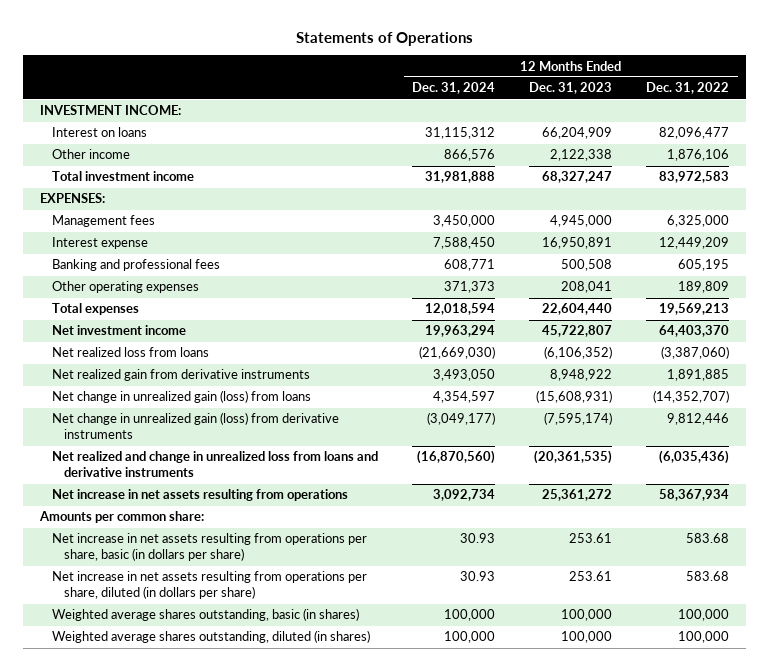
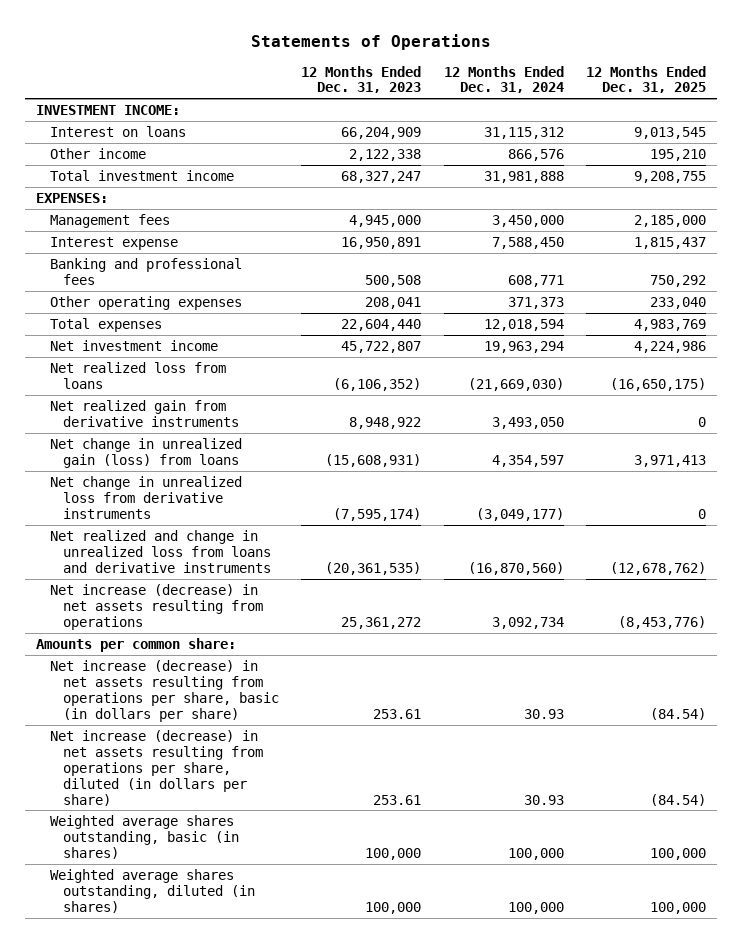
[646,82,730,95] Dec. 31, 2022 -> none
none -> [585,65,706,94] 12 Months Ended Dec. 31, 2025
[52,412,340,440] Net change in unrealized gain (loss) from derivative instruments -> [49,475,242,519] Net change in unrealized loss from derivative instruments
[52,489,349,502] Net increase in net assets resulting from operations -> [49,583,264,630] Net increase (decrease) in net assets resulting from operations
[52,533,368,562] Net increase in net assets resulting from operations per share, basic (in dollars per share) -> [49,659,280,722] Net increase (decrease) in net assets resulting from operations per share, basic (in dollars per share)
[52,571,368,600] Net increase in net assets resulting from operations per share, diluted (in dollars per share) -> [49,729,264,806] Net increase (decrease) in net assets resulting from operations per share, diluted (in dollars per share)

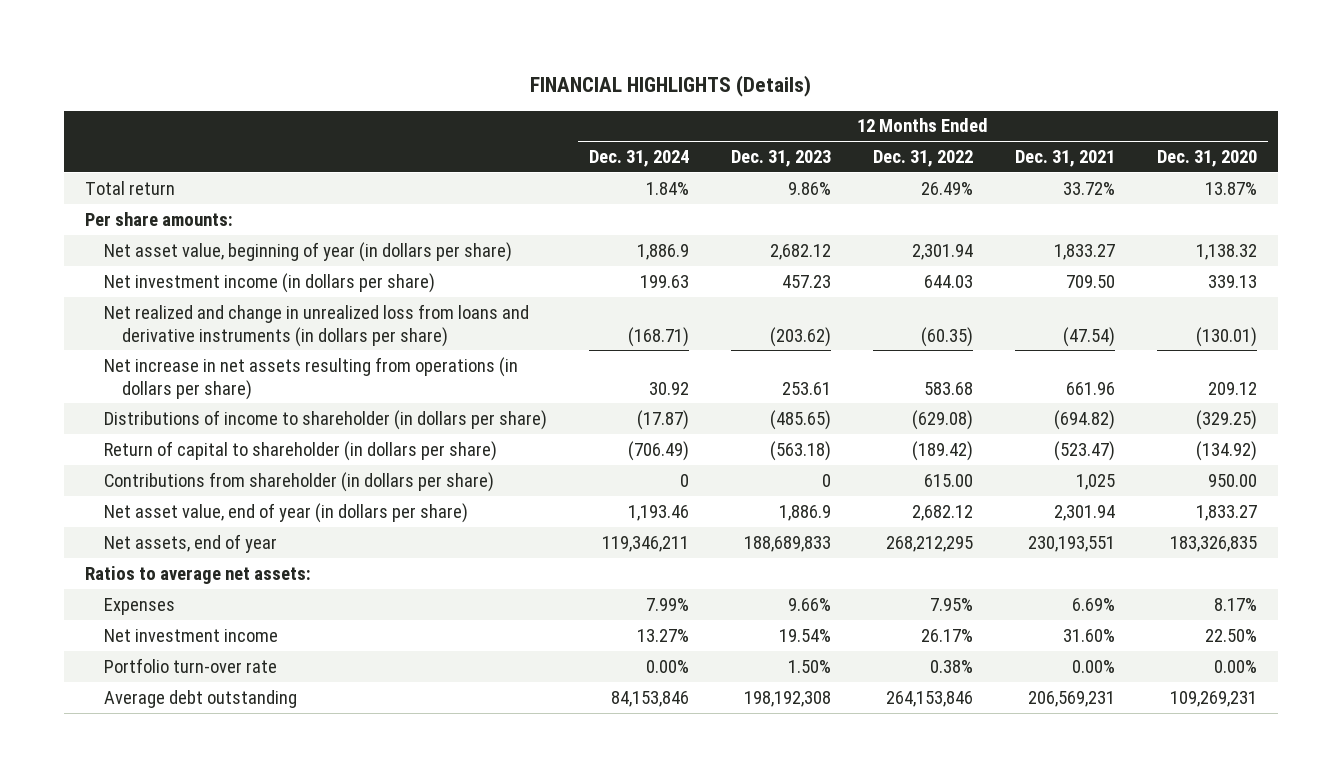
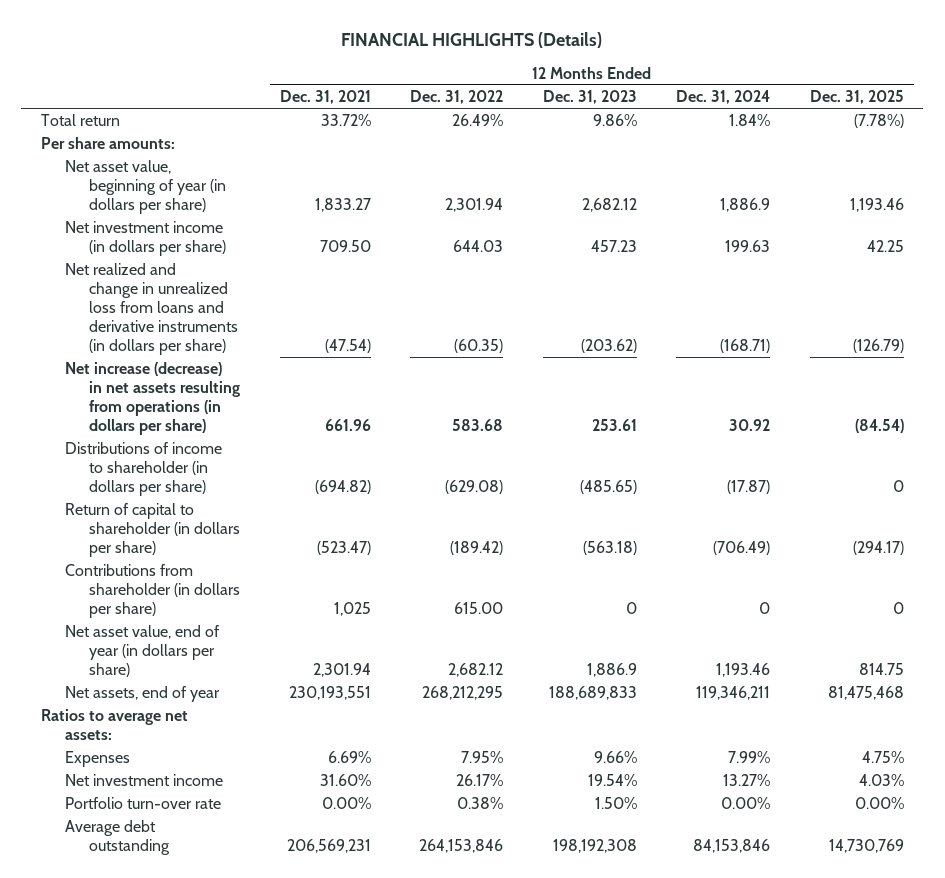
[1157,149,1258,167] Dec. 31, 2020 -> none
none -> [809,90,904,105] Dec. 31, 2025
[103,356,518,400] Net increase in net assets resulting from operations (in dollars per share) -> [65,362,241,435] Net increase (decrease) in net assets resulting from operations (in dollars per share)

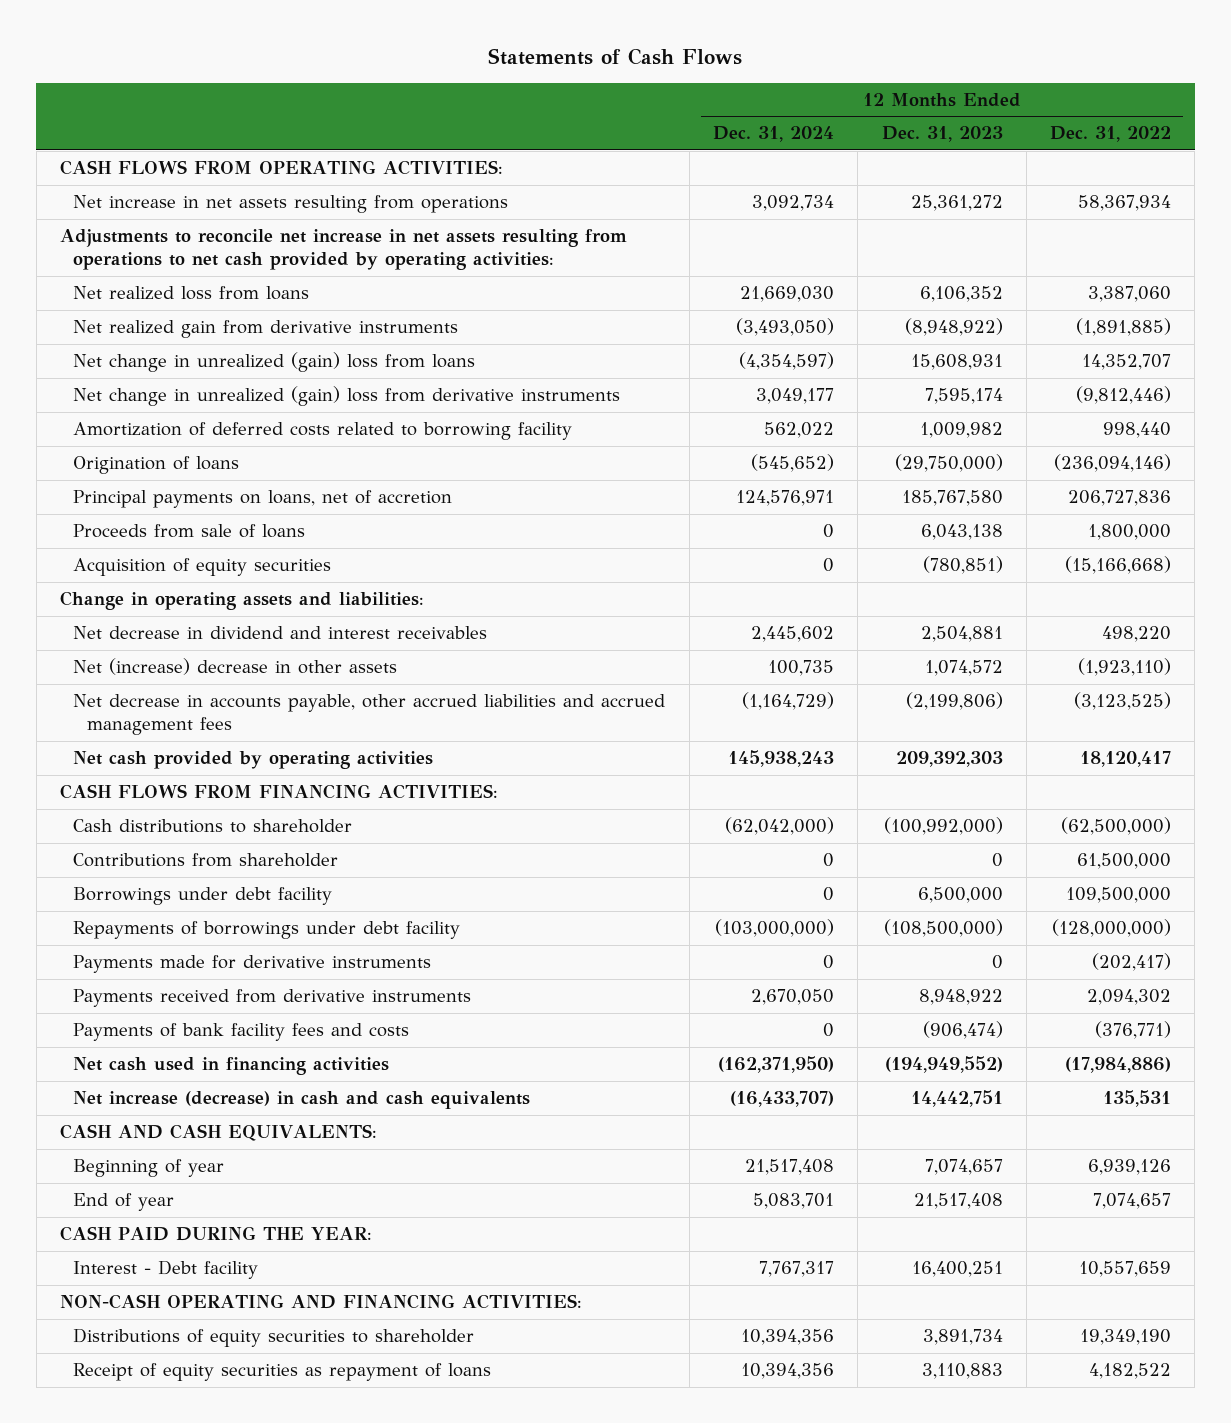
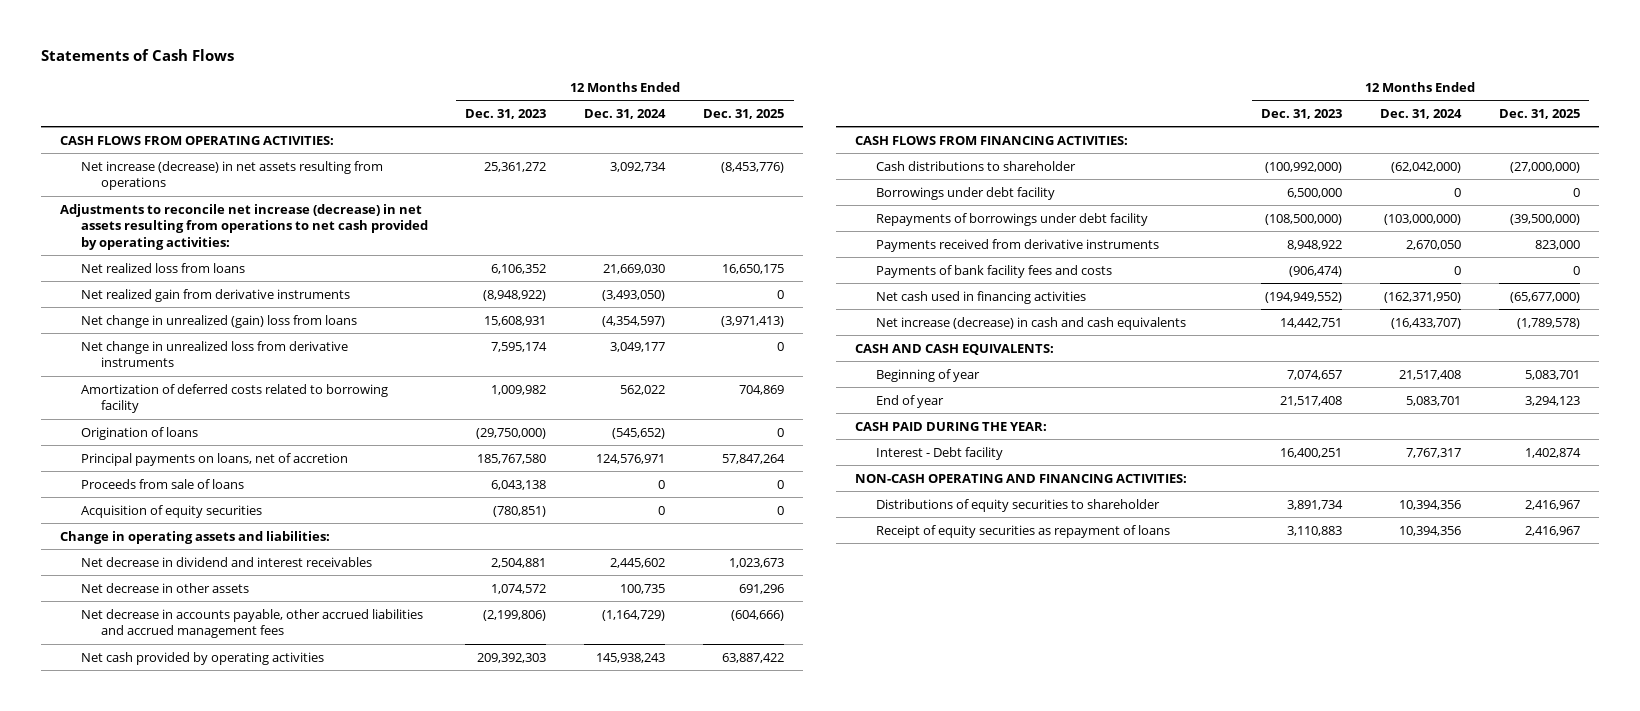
[1050,126,1172,143] Dec. 31, 2022 -> none
none -> [703,109,785,120] Dec. 31, 2025
[73,195,509,214] Net increase in net assets resulting from operations -> [80,160,383,191] Net increase (decrease) in net assets resulting from operations
[59,229,627,271] Adjustments to reconcile net increase in net assets resulting from operations to net cash provided by operating activities: -> [59,203,428,250] Adjustments to reconcile net increase (decrease) in net assets resulting from operations to net cash provided by operating activities:
[73,386,621,407] Net change in unrealized (gain) loss from derivative instruments -> [80,340,348,368] Net change in unrealized loss from derivative instruments
[73,658,398,676] Net (increase) decrease in other assets -> [80,582,249,593] Net decrease in other assets
[73,853,339,868] Contributions from shareholder -> none
[73,955,432,974] Payments made for derivative instruments -> none

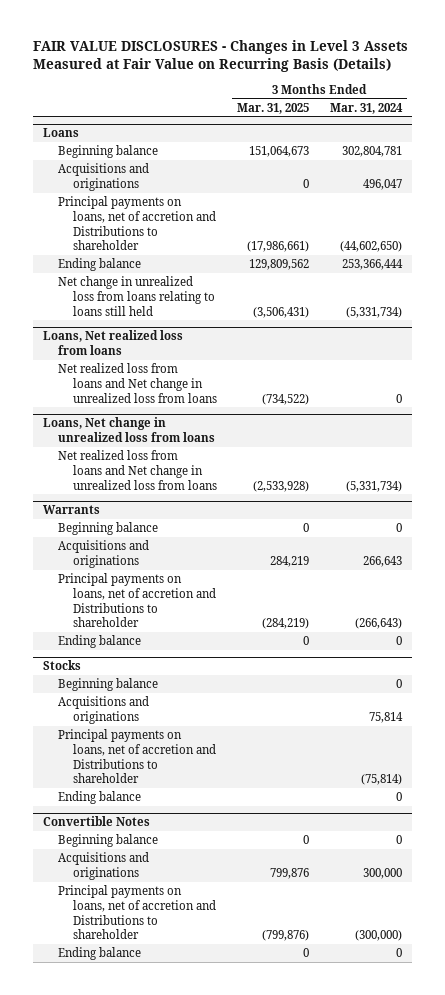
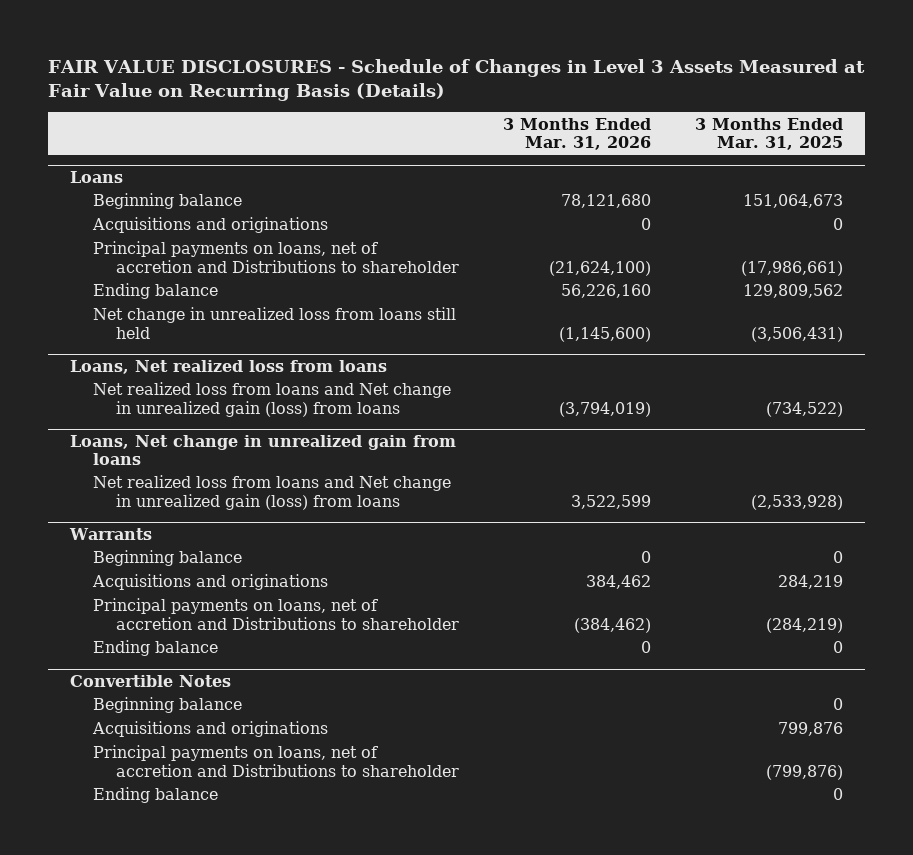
[33,40,409,73] FAIR VALUE DISCLOSURES - Changes in Level 3 Assets Measured at Fair Value on Recurring Basis (Details) -> [48,58,866,101] FAIR VALUE DISCLOSURES - Schedule of Changes in Level 3 Assets Measured at Fair Value on Recurring Basis (Details)
[329,102,403,114] Mar. 31, 2024 -> none
none -> [502,117,651,151] 3 Months Ended Mar. 31, 2026
[58,276,215,316] Net change in unrealized loss from loans relating to loans still held -> [93,307,457,340] Net change in unrealized loss from loans still held
[58,363,217,403] Net realized loss from loans and Net change in unrealized loss from loans -> [93,382,452,418] Net realized loss from loans and Net change in unrealized gain (loss) from loans
[43,417,216,443] Loans, Net change in unrealized loss from loans -> [70,434,457,466] Loans, Net change in unrealized gain from loans
[58,450,217,490] Net realized loss from loans and Net change in unrealized loss from loans -> [93,475,452,511] Net realized loss from loans and Net change in unrealized gain (loss) from loans
[43,660,82,671] Stocks -> none
[58,678,159,692] Beginning balance -> none
[58,696,150,724] Acquisitions and originations -> none
[58,729,216,784] Principal payments on loans, net of accretion and Distributions to shareholder -> none
[58,791,142,805] Ending balance -> none

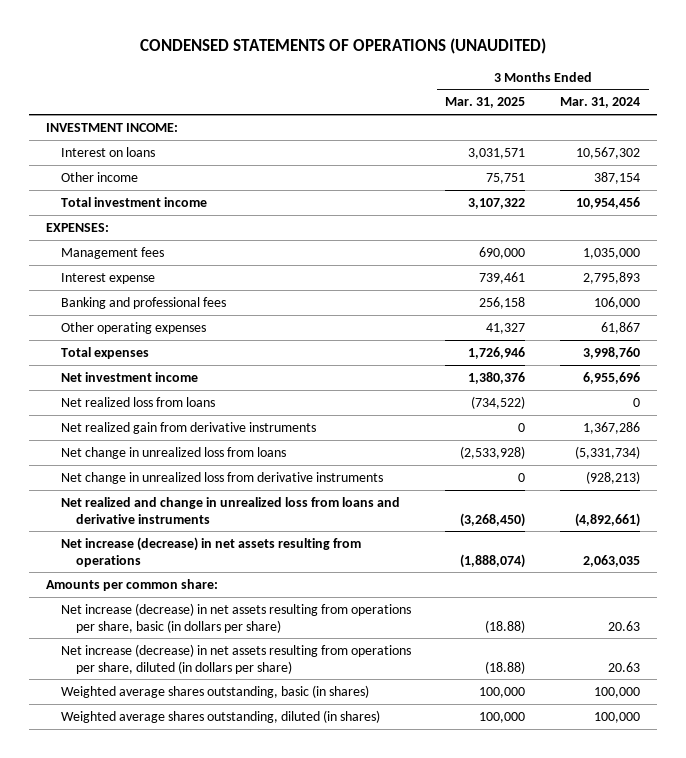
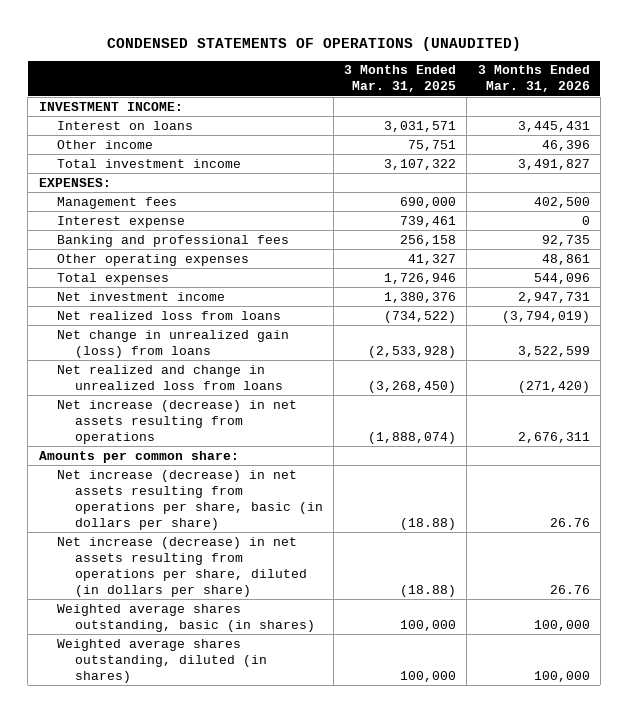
[559,97,640,109] Mar. 31, 2024 -> none
none -> [477,65,590,93] 3 Months Ended Mar. 31, 2026
[60,421,316,434] Net realized gain from derivative instruments -> none
[60,471,383,484] Net change in unrealized loss from derivative instruments -> none
[60,446,286,459] Net change in unrealized loss from loans -> [56,329,289,358] Net change in unrealized gain (loss) from loans
[60,496,400,524] Net realized and change in unrealized loss from loans and derivative instruments -> [56,364,283,390] Net realized and change in unrealized loss from loans

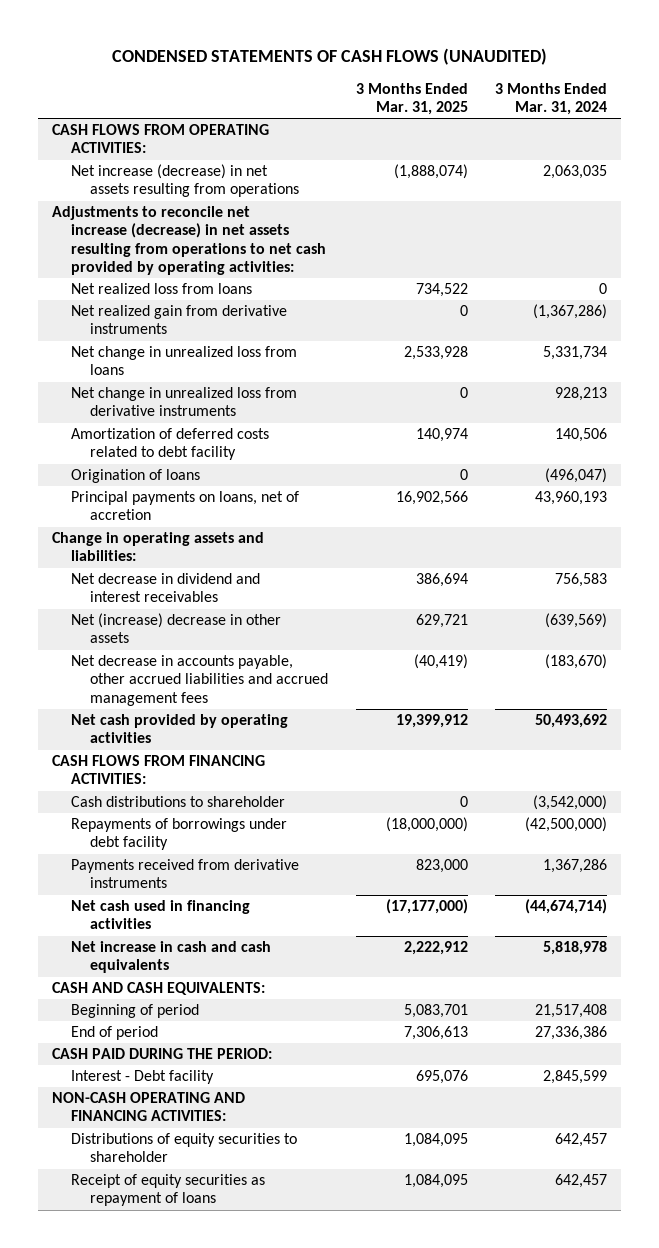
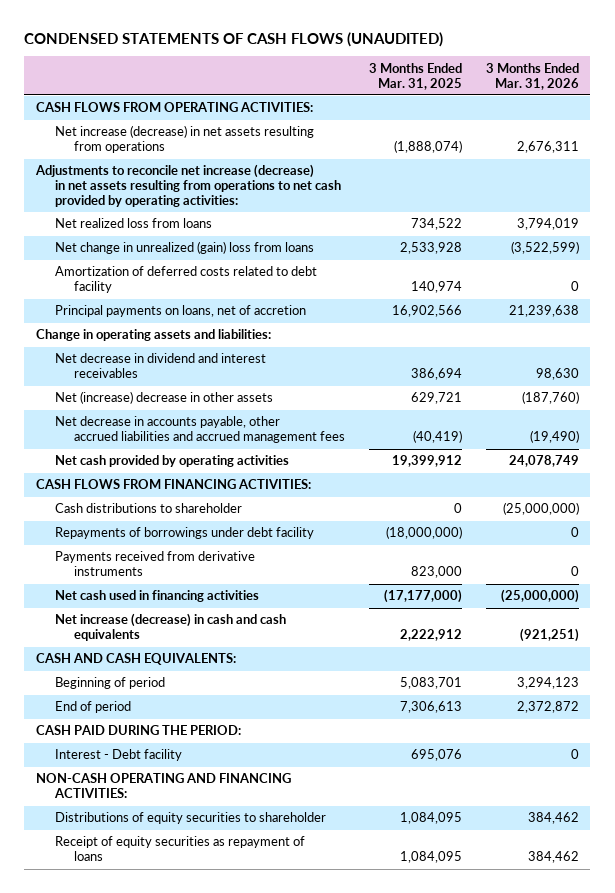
[495,82,608,115] 3 Months Ended Mar. 31, 2024 -> none
none -> [485,62,579,90] 3 Months Ended Mar. 31, 2026
[70,305,287,335] Net realized gain from derivative instruments -> none
[70,387,297,417] Net change in unrealized loss from derivative instruments -> none
[70,346,297,376] Net change in unrealized loss from loans -> [55,241,315,255] Net change in unrealized (gain) loss from loans
[70,469,200,484] Origination of loans -> none
[70,941,271,974] Net increase in cash and cash equivalents -> [55,613,287,642] Net increase (decrease) in cash and cash equivalents

